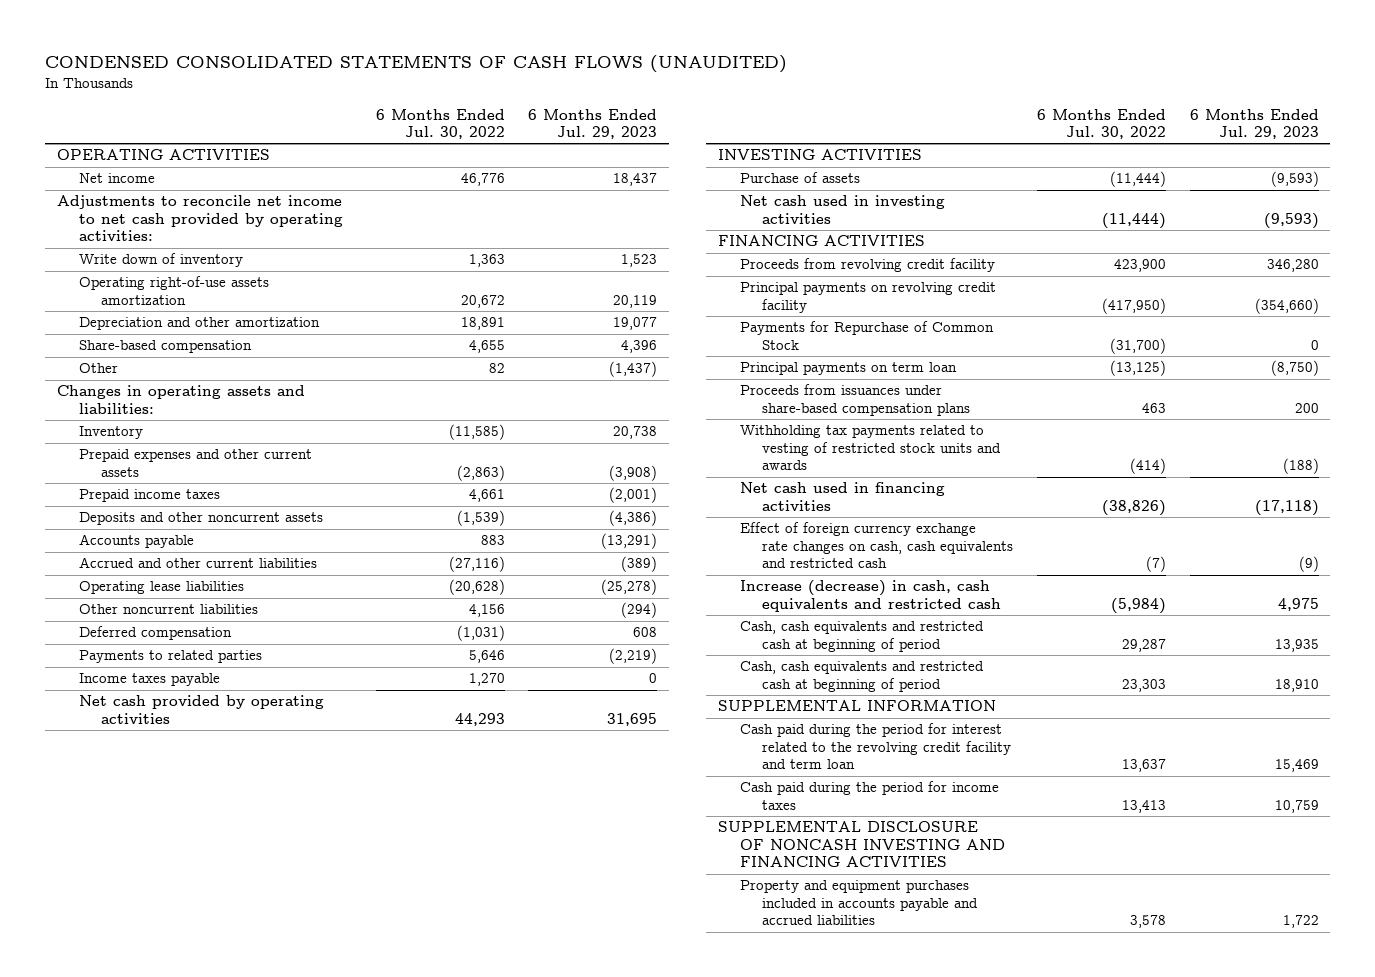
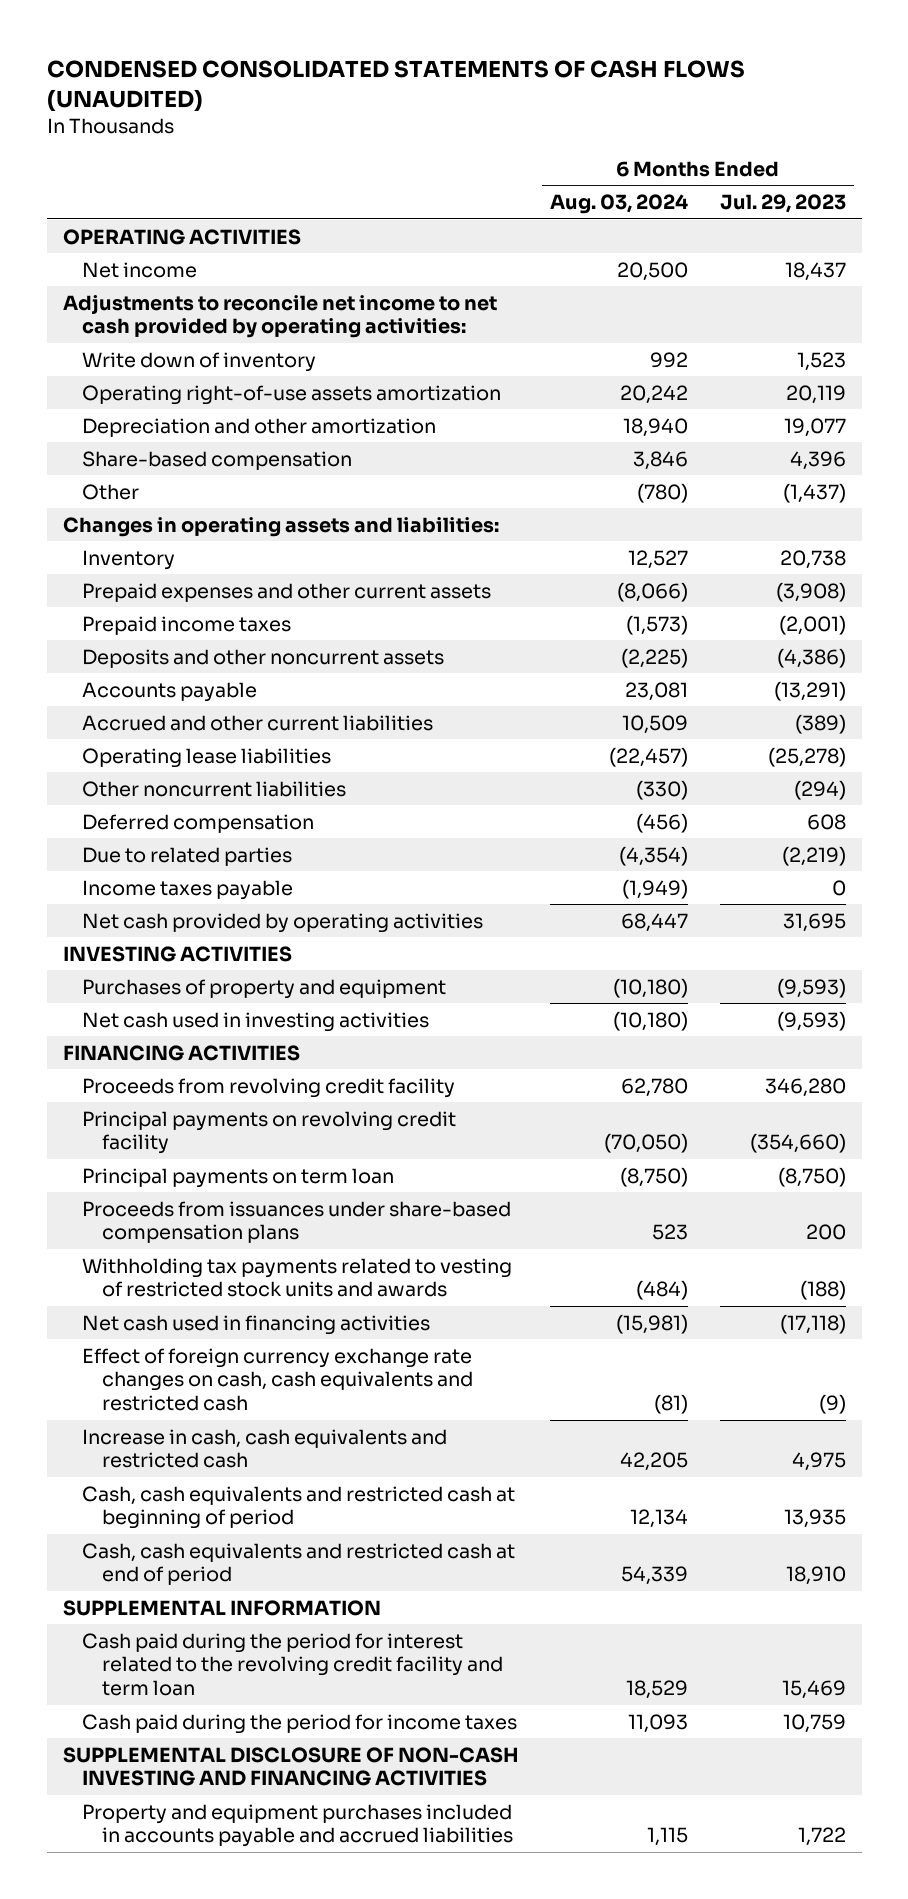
[375,108,505,140] 6 Months Ended Jul. 30, 2022 -> none
none -> [550,194,689,215] Aug. 03, 2024
[79,650,263,664] Payments to related parties -> [82,846,293,866] Due to related parties
[740,172,861,184] Purchase of assets -> [82,978,447,999] Purchases of property and equipment
[740,321,995,350] Payments for Repurchase of Common Stock -> none
[740,580,1002,612] Increase (decrease) in cash, cash equivalents and restricted cash -> [82,1428,448,1469] Increase in cash, cash equivalents and restricted cash
[740,661,985,692] Cash, cash equivalents and restricted cash at beginning of period -> [82,1542,516,1586] Cash, cash equivalents and restricted cash at end of period
[718,821,1006,868] SUPPLEMENTAL DISCLOSURE OF NONCASH INVESTING AND FINANCING ACTIVITIES -> [62,1746,519,1787] SUPPLEMENTAL DISCLOSURE OF NON-CASH INVESTING AND FINANCING ACTIVITIES

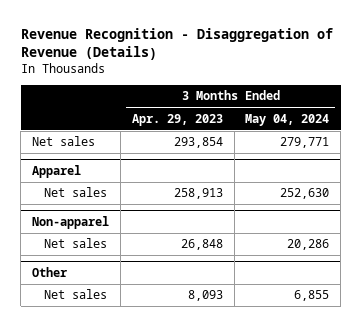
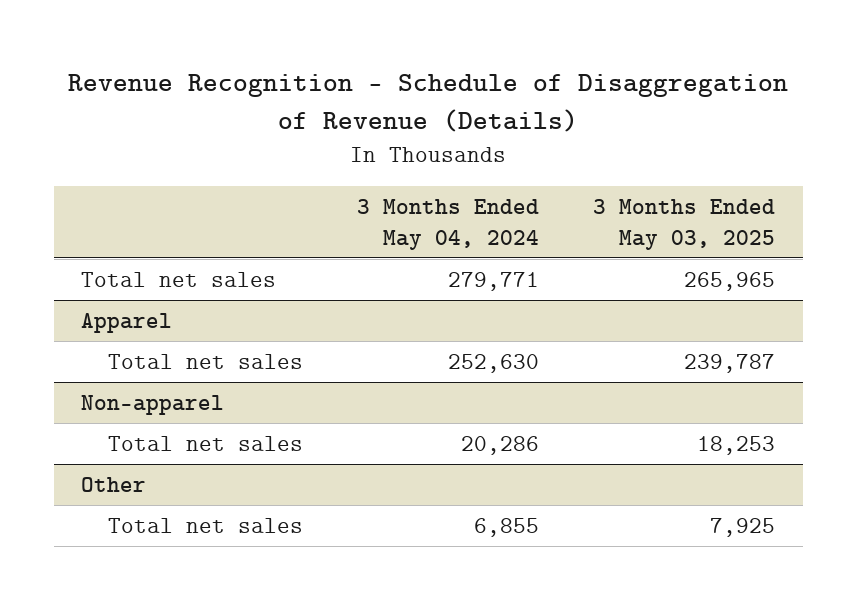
[20,27,333,61] Revenue Recognition - Disaggregation of Revenue (Details) -> [68,74,789,133] Revenue Recognition - Schedule of Disaggregation of Revenue (Details)
[131,113,223,126] Apr. 29, 2023 -> none
none -> [593,198,776,250] 3 Months Ended May 03, 2025
[31,136,95,147] Net sales -> [81,271,277,287] Total net sales
[44,187,108,198] Net sales -> [107,353,303,369] Total net sales
[44,238,108,249] Net sales -> [107,435,303,451] Total net sales
[44,289,108,300] Net sales -> [107,517,303,533] Total net sales

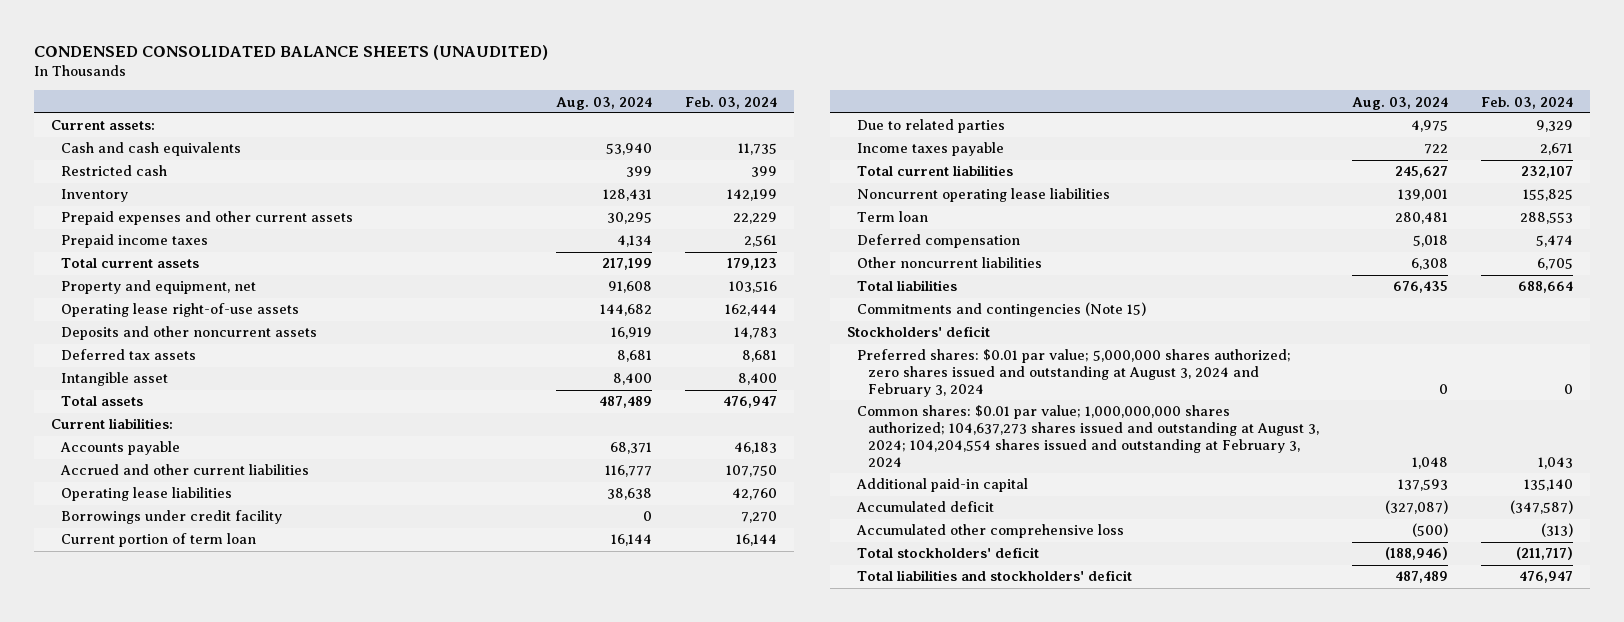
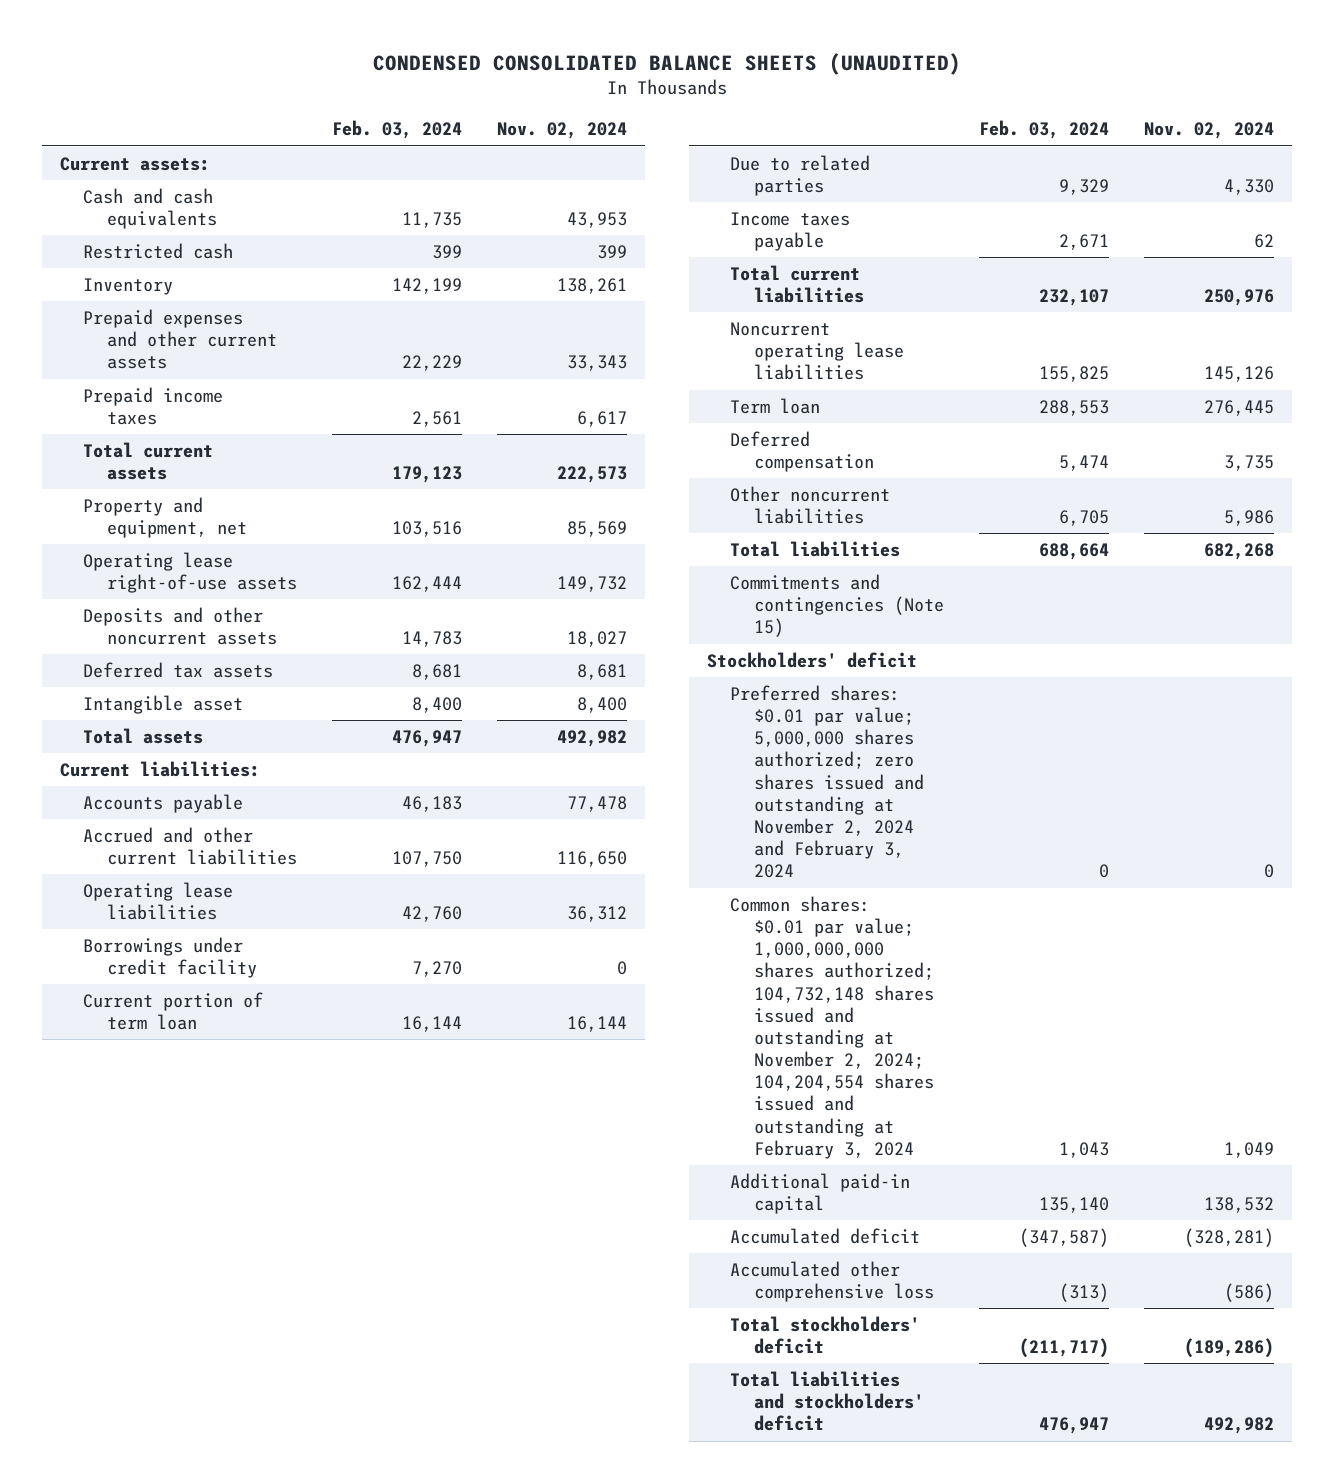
[556,96,653,110] Aug. 03, 2024 -> none
none -> [497,122,628,140] Nov. 02, 2024
[857,349,1292,398] Preferred shares: $0.01 par value; 5,000,000 shares authorized; zero shares issued and outstanding at August 3, 2024 and February 3, 2024 -> [730,684,924,879] Preferred shares: $0.01 par value; 5,000,000 shares authorized; zero shares issued and outstanding at November 2, 2024 and February 3, 2024
[857,405,1319,467] Common shares: $0.01 par value; 1,000,000,000 shares authorized; 104,637,273 shares issued and outstanding at August 3, 2024; 104,204,554 shares issued and outstanding at February 3, 2024 -> [730,895,934,1159] Common shares: $0.01 par value; 1,000,000,000 shares authorized; 104,732,148 shares issued and outstanding at November 2, 2024; 104,204,554 shares issued and outstanding at February 3, 2024

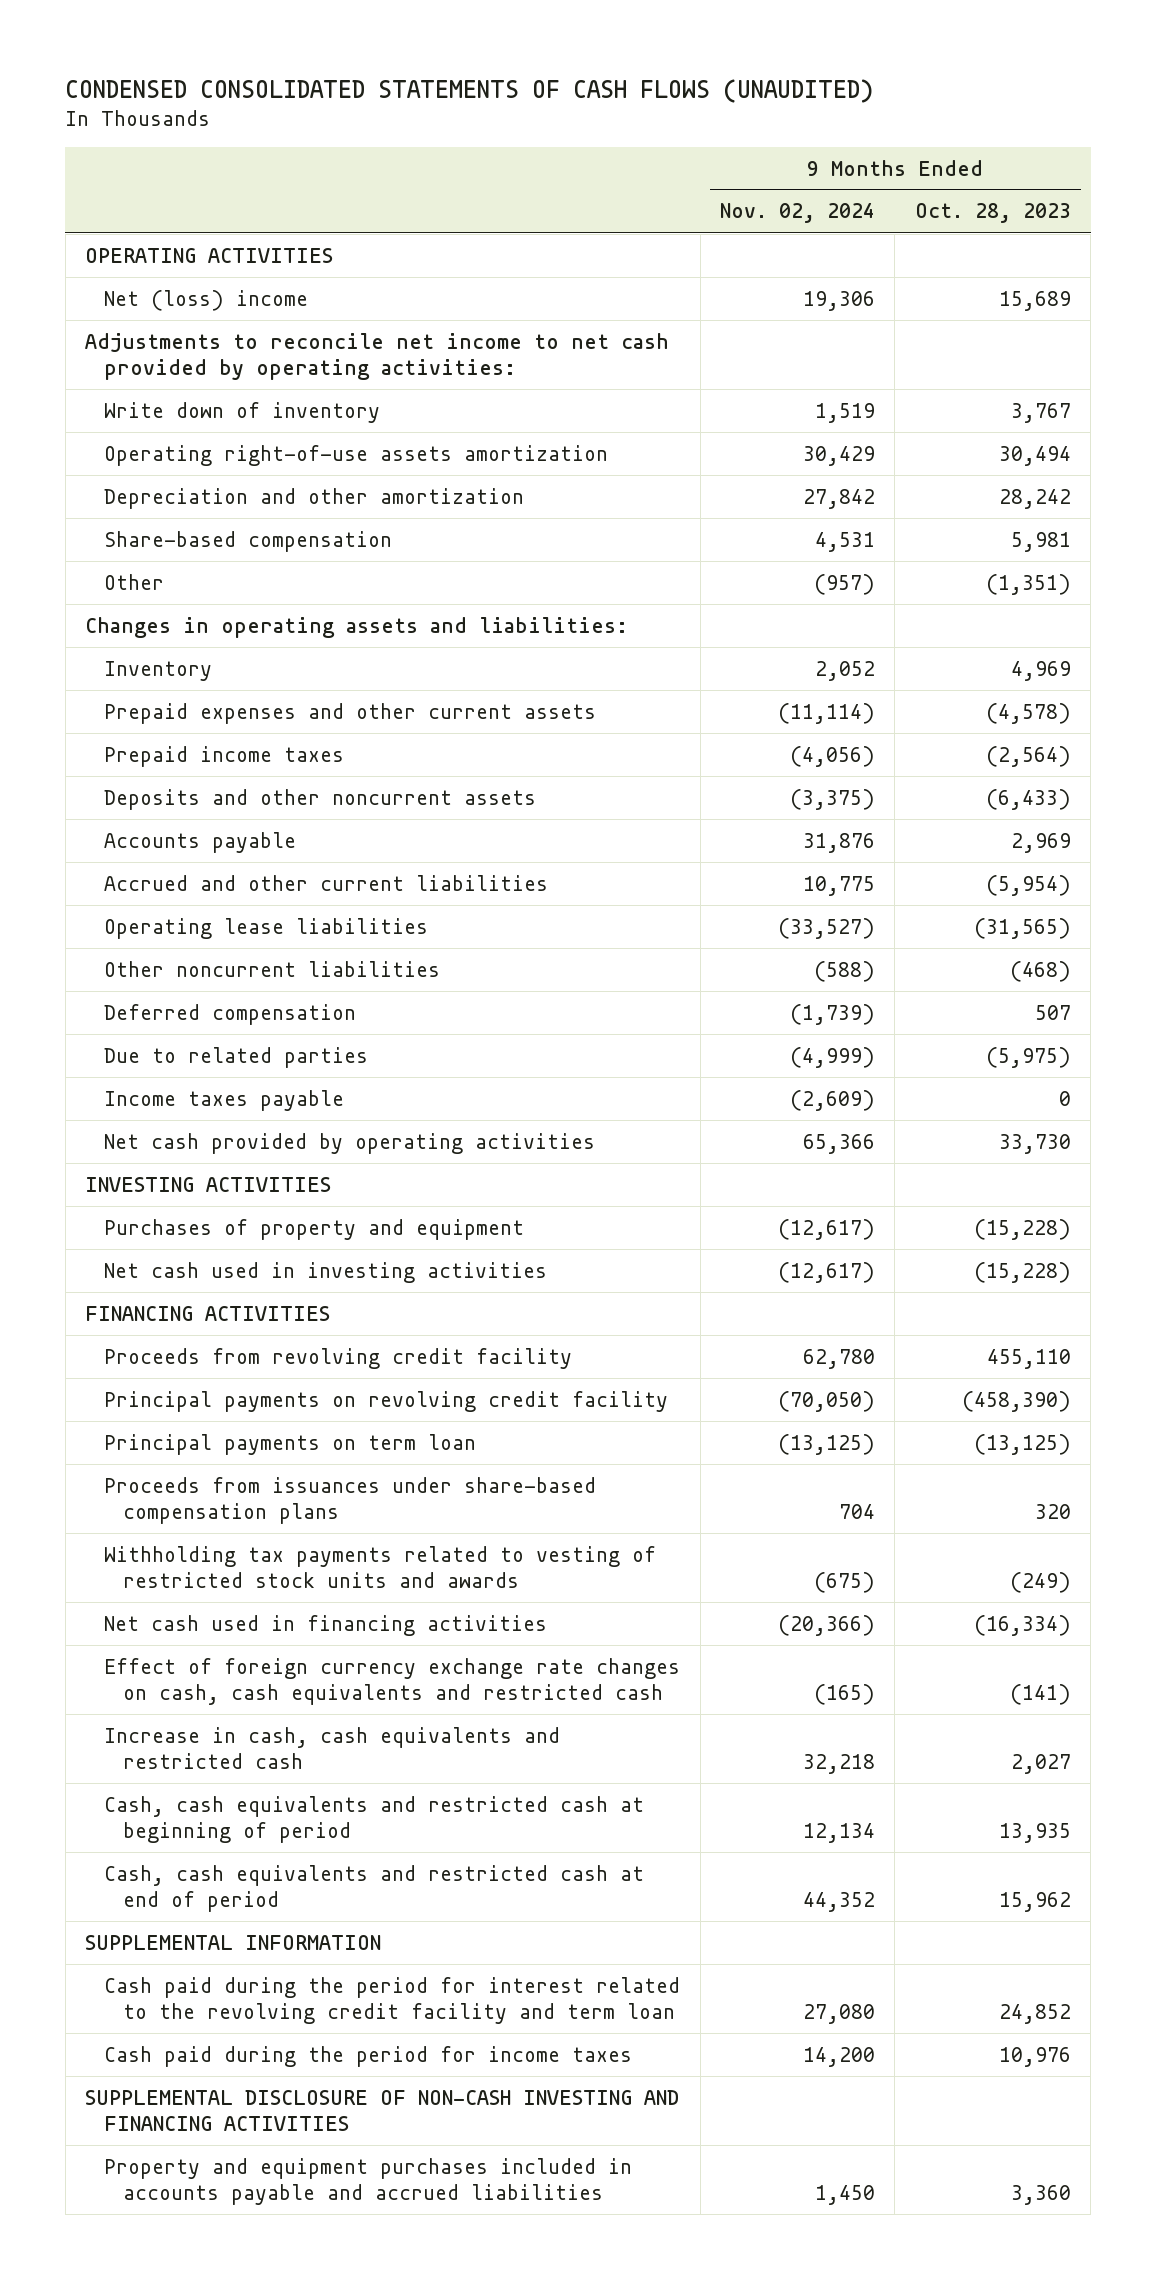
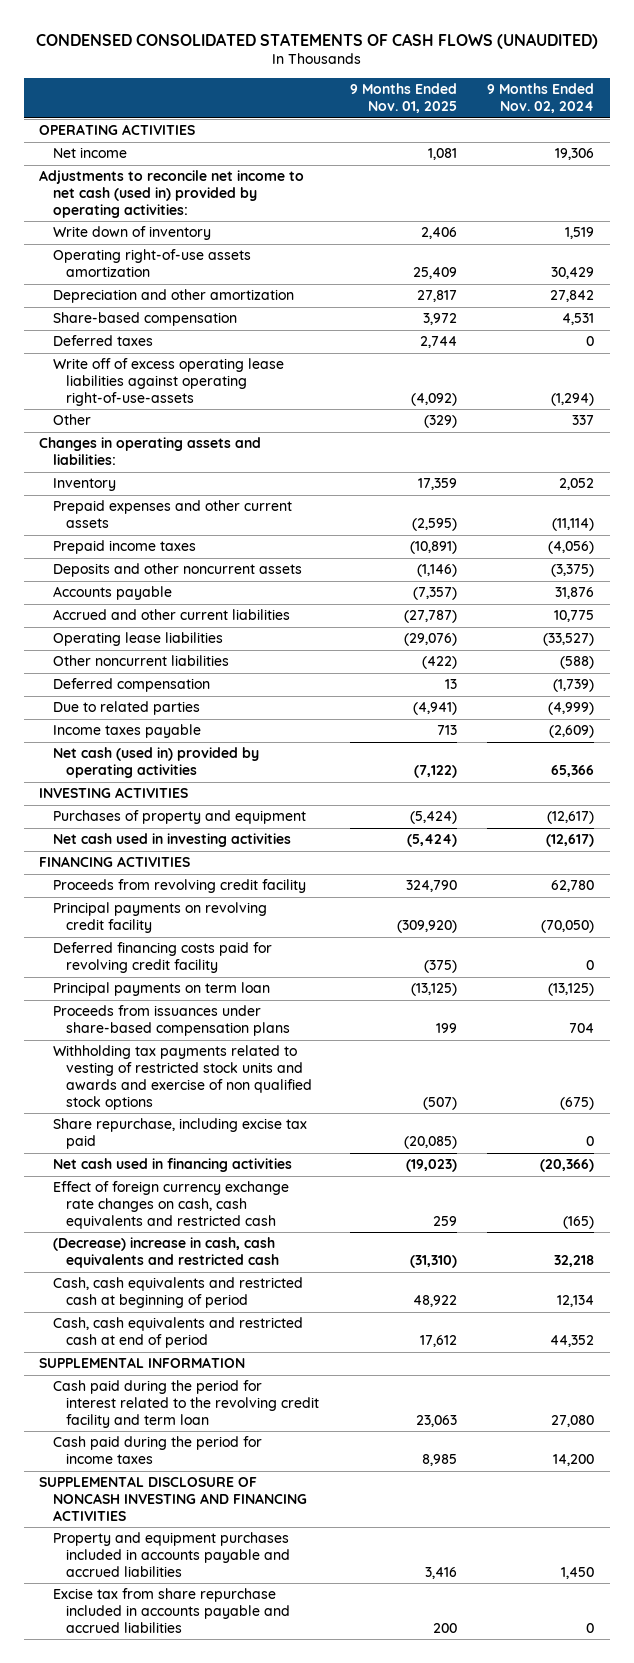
[914,203,1071,224] Oct. 28, 2023 -> none
none -> [349,83,457,114] 9 Months Ended Nov. 01, 2025
[104,289,309,311] Net (loss) income -> [52,147,127,159] Net income
[85,332,670,380] Adjustments to reconcile net income to net cash provided by operating activities: -> [39,170,305,218] Adjustments to reconcile net income to net cash (used in) provided by operating activities:
none -> [52,335,153,347] Deferred taxes
none -> [52,358,284,406] Write off of excess operating lease liabilities against operating right-of-use-assets
[814,573,876,595] (957) -> [572,415,595,426] 337
[104,1132,596,1154] Net cash provided by operating activities -> [52,747,259,779] Net cash (used in) provided by operating activities
none -> [52,942,272,974] Deferred financing costs paid for revolving credit facility
[104,1545,657,1588] Withholding tax payments related to vesting of restricted stock units and awards -> [52,1045,313,1110] Withholding tax payments related to vesting of restricted stock units and awards and exercise of non qualified stock options
none -> [52,1118,307,1150] Share repurchase, including excise tax paid
[104,1726,561,1769] Increase in cash, cash equivalents and restricted cash -> [52,1237,280,1269] (Decrease) increase in cash, cash equivalents and restricted cash
[85,2089,680,2131] SUPPLEMENTAL DISCLOSURE OF NON-CASH INVESTING AND FINANCING ACTIVITIES -> [39,1476,307,1521] SUPPLEMENTAL DISCLOSURE OF NONCASH INVESTING AND FINANCING ACTIVITIES
none -> [52,1588,291,1633] Excise tax from share repurchase included in accounts payable and accrued liabilities

